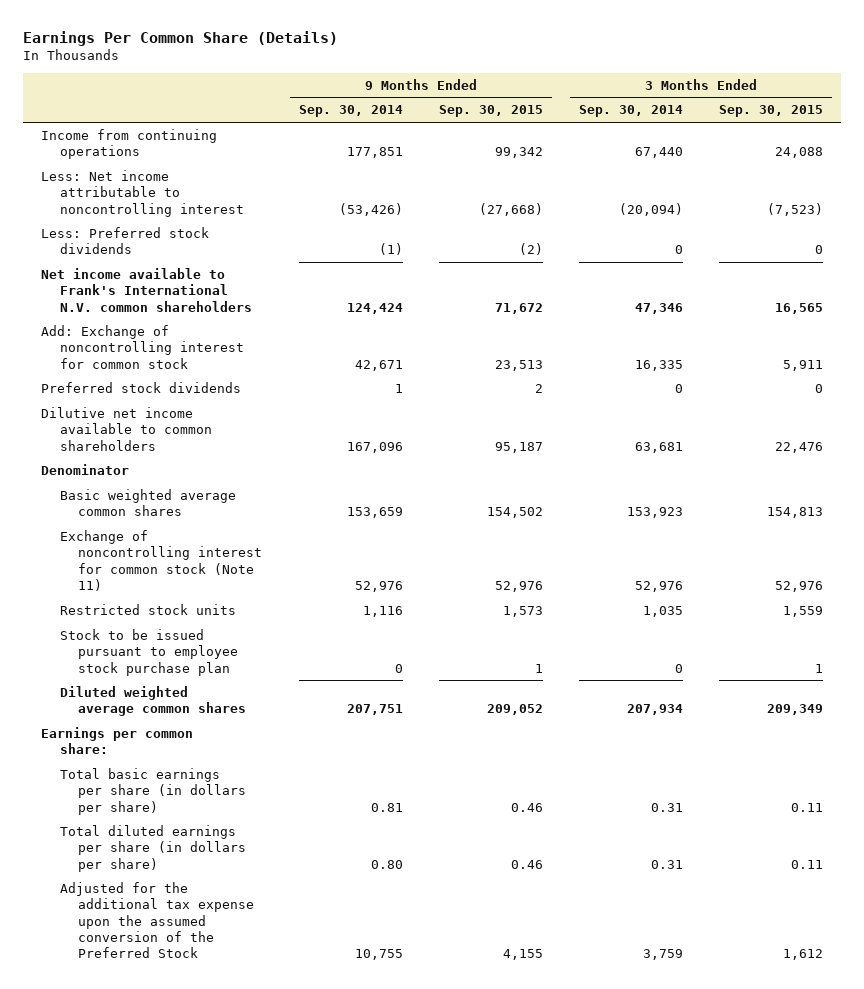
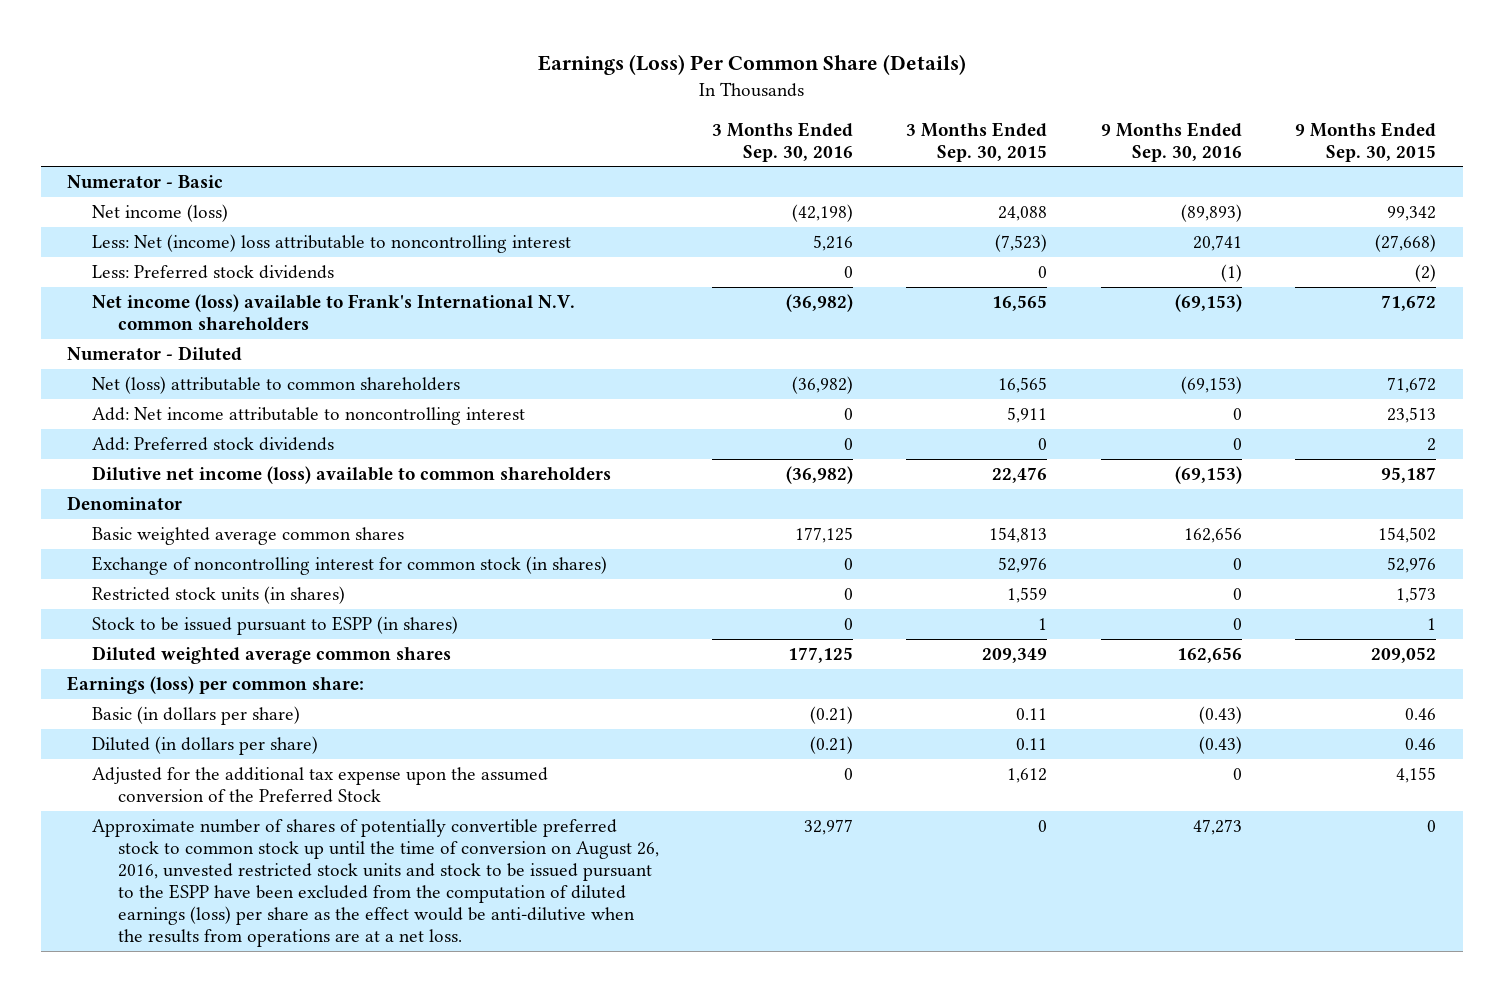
[23,31,339,47] Earnings Per Common Share (Details) -> [537,54,966,76] Earnings (Loss) Per Common Share (Details)
[298,105,403,118] Sep. 30, 2014 -> none
[578,105,683,118] Sep. 30, 2014 -> none
none -> [711,121,853,162] 3 Months Ended Sep. 30, 2016
none -> [1100,121,1242,162] 9 Months Ended Sep. 30, 2016
none -> [67,175,224,190] Numerator - Basic
[41,128,218,160] Income from continuing operations -> [92,204,229,223] Net income (loss)
[41,169,244,217] Less: Net income attributable to noncontrolling interest -> [92,234,572,254] Less: Net (income) loss attributable to noncontrolling interest
[41,267,252,312] Net income available to Frank's International N.V. common shareholders -> [92,294,576,332] Net income (loss) available to Frank's International N.V. common shareholders
none -> [67,346,243,362] Numerator - Diluted
none -> [92,376,461,395] Net (loss) attributable to common shareholders
[41,324,244,369] Add: Exchange of noncontrolling interest for common stock -> [92,407,526,426] Add: Net income attributable to noncontrolling interest
[41,381,242,393] Preferred stock dividends -> [92,437,335,452] Add: Preferred stock dividends
[41,406,212,451] Dilutive net income available to common shareholders -> [92,466,612,485] Dilutive net income (loss) available to common shareholders
[59,529,263,592] Exchange of noncontrolling interest for common stock (Note 11) -> [92,556,608,576] Exchange of noncontrolling interest for common stock (in shares)
[59,603,236,615] Restricted stock units -> [92,586,346,605] Restricted stock units (in shares)
[59,628,239,676] Stock to be issued pursuant to employee stock purchase plan -> [92,616,459,636] Stock to be issued pursuant to ESPP (in shares)
[41,726,194,755] Earnings per common share: -> [67,676,365,695] Earnings (loss) per common share:
[59,767,247,815] Total basic earnings per share (in dollars per share) -> [92,706,301,726] Basic (in dollars per share)
[59,824,247,872] Total diluted earnings per share (in dollars per share) -> [92,736,319,756] Diluted (in dollars per share)
none -> [92,819,659,947] Approximate number of shares of potentially convertible preferred stock to common stock up until the time of conversion on August 26, 2016, unvested restricted stock units and stock to be issued pursuant to the ESPP have been excluded from the computation of diluted earnings (loss) per share as the effect would be anti-dilutive when the results from operations are at a net loss.

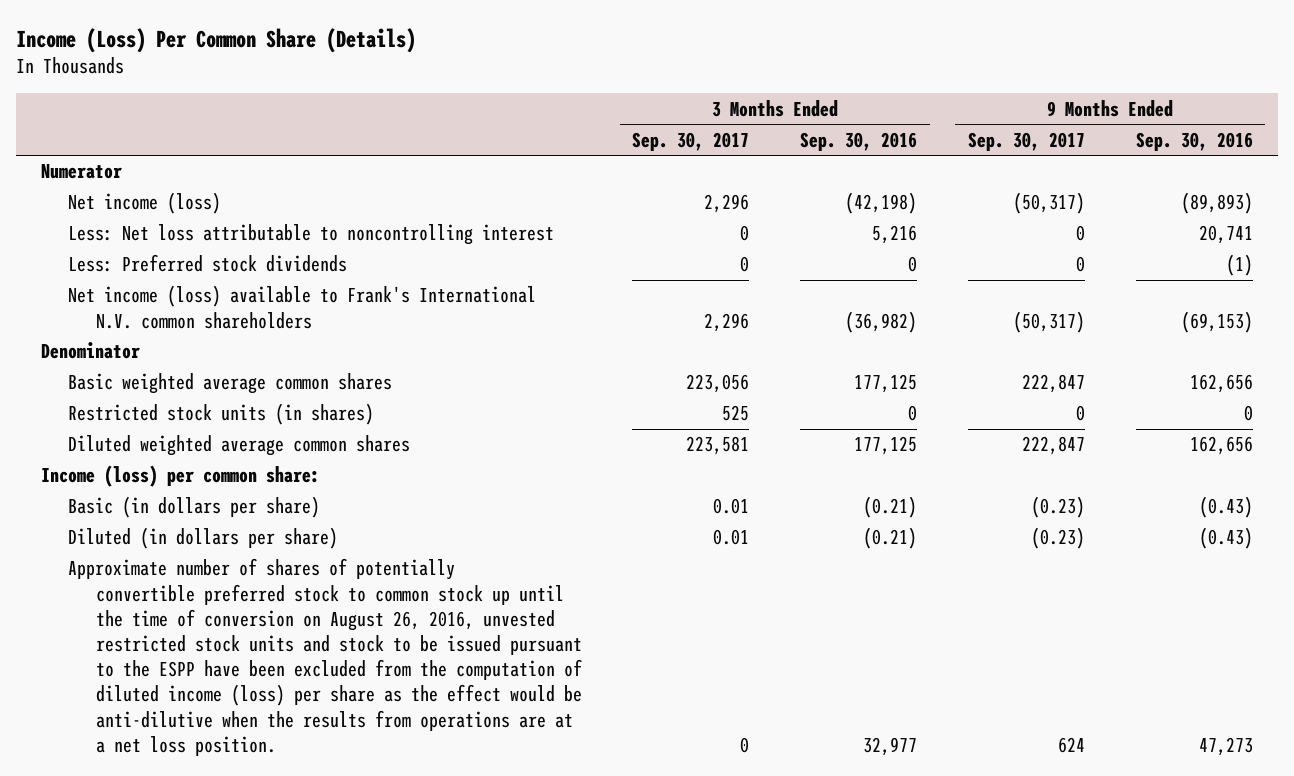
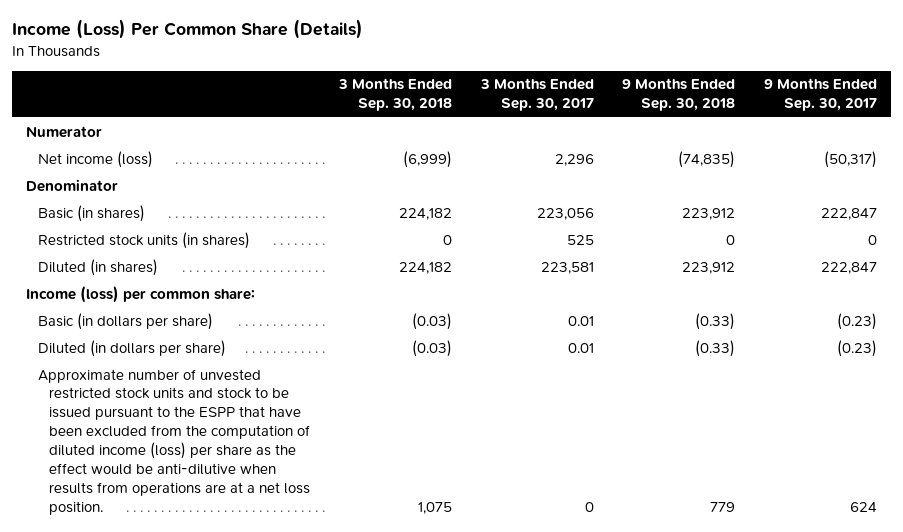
[800,131,918,151] Sep. 30, 2016 -> none
[1135,131,1253,151] Sep. 30, 2016 -> none
none -> [338,78,453,112] 3 Months Ended Sep. 30, 2018
none -> [622,78,736,112] 9 Months Ended Sep. 30, 2018
[68,224,555,246] Less: Net loss attributable to noncontrolling interest -> none
[68,254,348,273] Less: Preferred stock dividends -> none
[68,285,537,329] Net income (loss) available to Frank's International N.V. common shareholders -> none
[68,373,393,395] Basic weighted average common shares -> [37,204,145,222] Basic (in shares)
[68,435,411,457] Diluted weighted average common shares -> [37,258,158,276] Diluted (in shares)
[68,558,582,756] Approximate number of shares of potentially convertible preferred stock to common stock up until the time of conversion on August 26, 2016, unvested restricted stock units and stock to be issued pursuant to the ESPP have been excluded from the computation of diluted income (loss) per share as the effect would be anti-dilutive when the results from operations are at a net loss position. -> [37,368,311,515] Approximate number of unvested restricted stock units and stock to be issued pursuant to the ESPP that have been excluded from the computation of diluted income (loss) per share as the effect would be anti-dilutive when results from operations are at a net loss position.

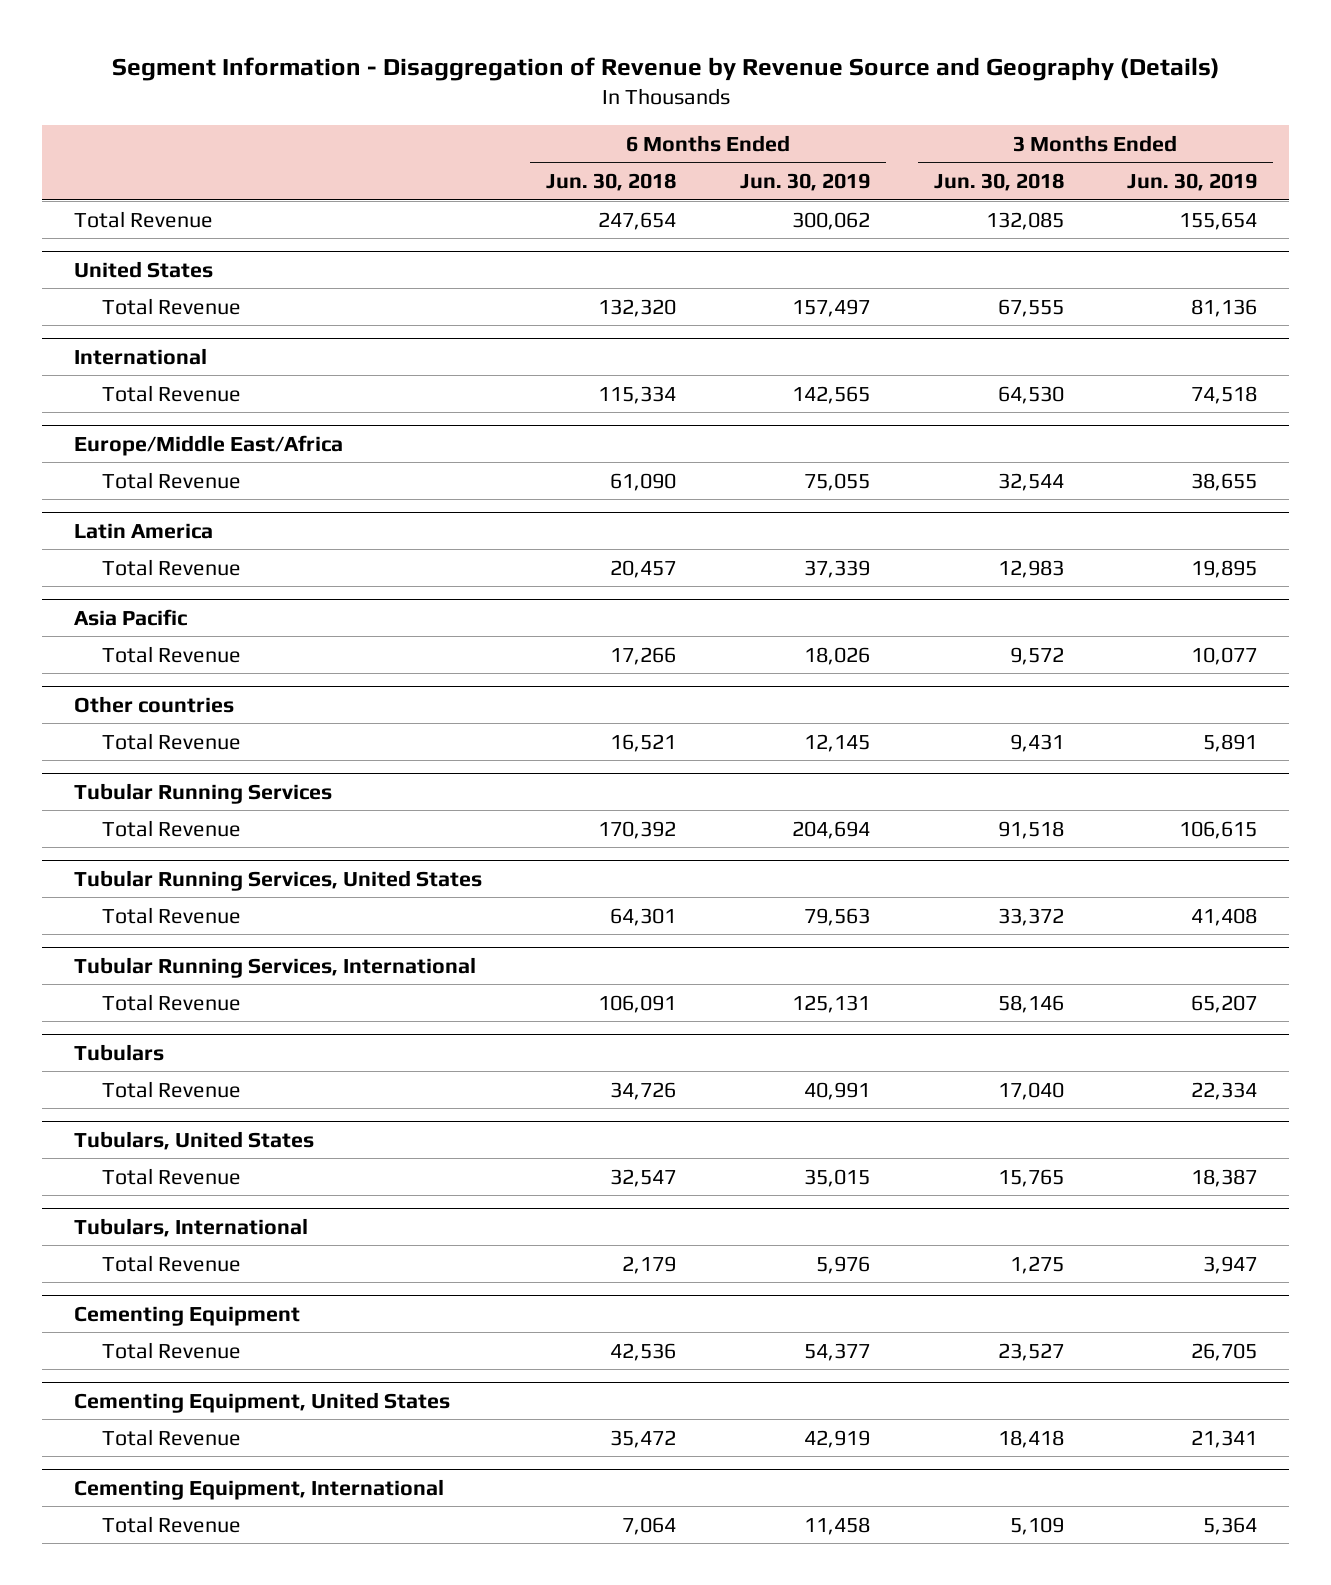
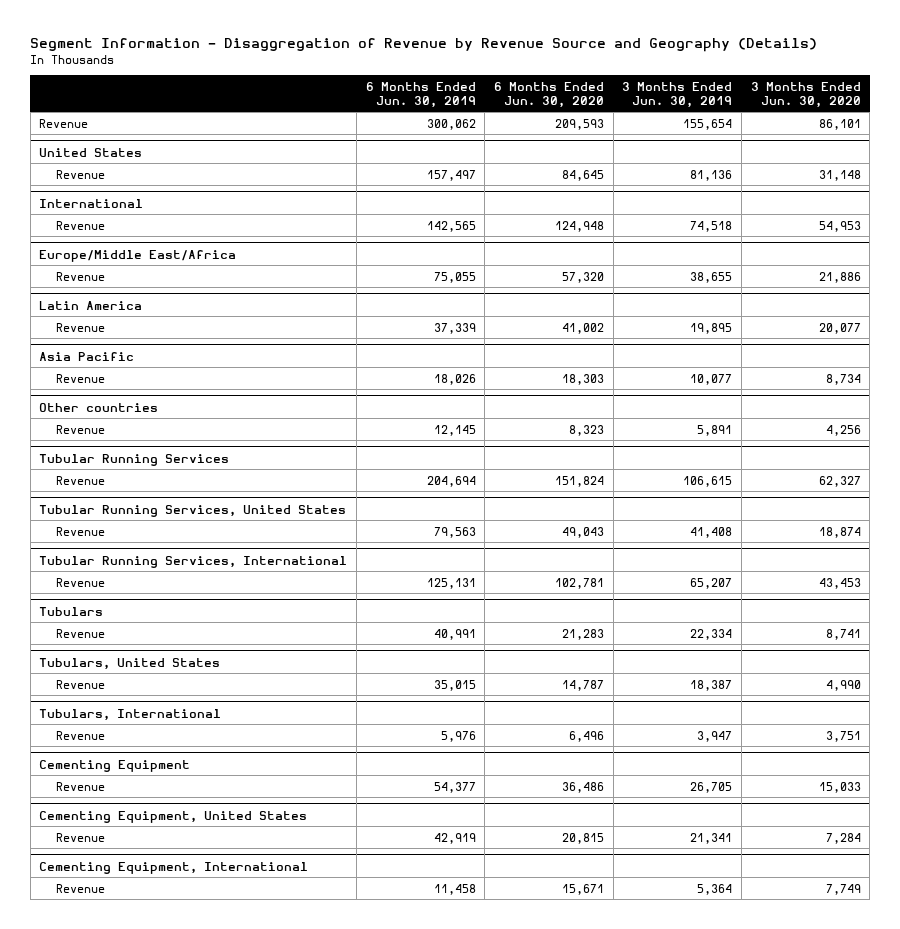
[545,173,676,192] Jun. 30, 2018 -> none
[933,173,1064,192] Jun. 30, 2018 -> none
none -> [493,81,604,108] 6 Months Ended Jun. 30, 2020
none -> [750,81,861,108] 3 Months Ended Jun. 30, 2020
[74,210,214,228] Total Revenue -> [39,118,89,128] Revenue
[102,297,242,315] Total Revenue -> [55,169,105,179] Revenue
[102,384,242,402] Total Revenue -> [55,220,105,230] Revenue
[102,471,242,489] Total Revenue -> [55,271,105,281] Revenue
[102,558,242,576] Total Revenue -> [55,322,105,332] Revenue
[102,645,242,663] Total Revenue -> [55,373,105,383] Revenue
[102,732,242,750] Total Revenue -> [55,424,105,434] Revenue
[102,819,242,837] Total Revenue -> [55,475,105,485] Revenue
[102,906,242,924] Total Revenue -> [55,526,105,536] Revenue
[102,993,242,1011] Total Revenue -> [55,577,105,587] Revenue
[102,1080,242,1098] Total Revenue -> [55,628,105,638] Revenue
[102,1167,242,1185] Total Revenue -> [55,679,105,689] Revenue
[102,1254,242,1272] Total Revenue -> [55,730,105,740] Revenue
[102,1341,242,1359] Total Revenue -> [55,781,105,791] Revenue
[102,1428,242,1446] Total Revenue -> [55,832,105,842] Revenue
[102,1515,242,1533] Total Revenue -> [55,883,105,893] Revenue

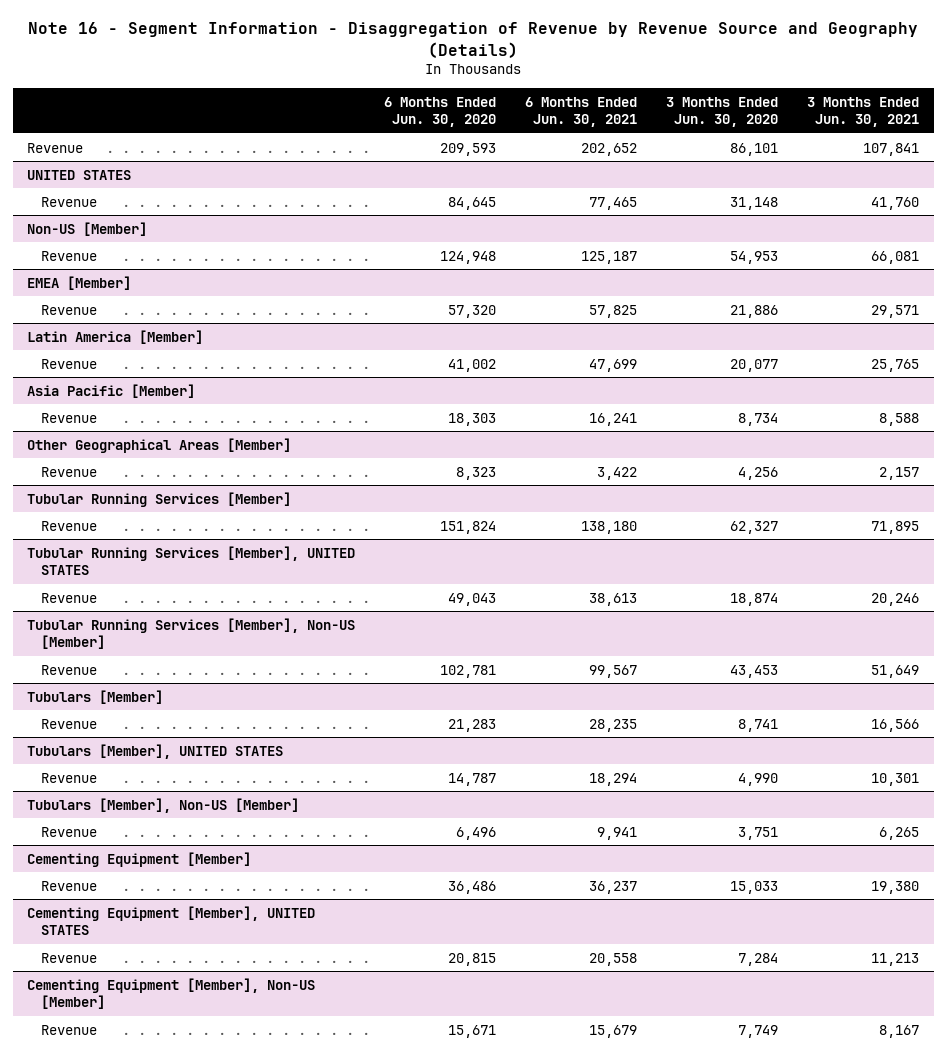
[30,38,818,53] Segment Information - Disaggregation of Revenue by Revenue Source and Geography (Details) -> [28,22,919,58] Note 16 - Segment Information - Disaggregation of Revenue by Revenue Source and Geography (Details)
[365,81,476,108] 6 Months Ended Jun. 30, 2019 -> none
[622,81,733,108] 3 Months Ended Jun. 30, 2019 -> none
none -> [525,96,638,128] 6 Months Ended Jun. 30, 2021
none -> [807,96,920,128] 3 Months Ended Jun. 30, 2021
[39,147,143,157] United States -> [27,169,132,180] UNITED STATES
[39,198,144,208] International -> [27,221,148,236] Non-US [Member]
[39,249,237,262] Europe/Middle East/Africa -> [27,275,132,290] EMEA [Member]
[39,300,143,310] Latin America -> [27,329,204,344] Latin America [Member]
[39,351,135,361] Asia Pacific -> [27,383,196,398] Asia Pacific [Member]
[39,402,159,412] Other countries -> [27,437,292,453] Other Geographical Areas [Member]
[39,453,230,466] Tubular Running Services -> [27,491,292,507] Tubular Running Services [Member]
[39,504,347,517] Tubular Running Services, United States -> [27,545,356,576] Tubular Running Services [Member], UNITED STATES
[39,555,348,568] Tubular Running Services, International -> none
none -> [27,617,356,650] Tubular Running Services [Member], Non-US [Member]
[39,606,104,616] Tubulars -> [27,689,164,704] Tubulars [Member]
[39,657,221,670] Tubulars, United States -> [27,743,284,759] Tubulars [Member], UNITED STATES
[39,708,222,721] Tubulars, International -> none
none -> [27,797,300,813] Tubulars [Member], Non-US [Member]
[39,759,191,772] Cementing Equipment -> [27,851,252,867] Cementing Equipment [Member]
[39,810,308,823] Cementing Equipment, United States -> [27,905,316,936] Cementing Equipment [Member], UNITED STATES
[39,861,309,874] Cementing Equipment, International -> none
none -> [27,977,316,1010] Cementing Equipment [Member], Non-US [Member]

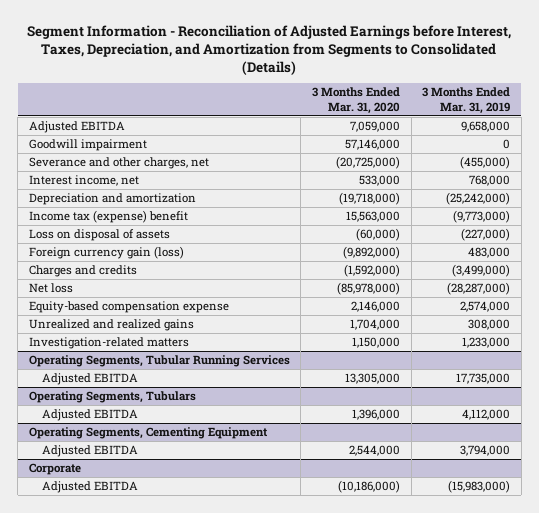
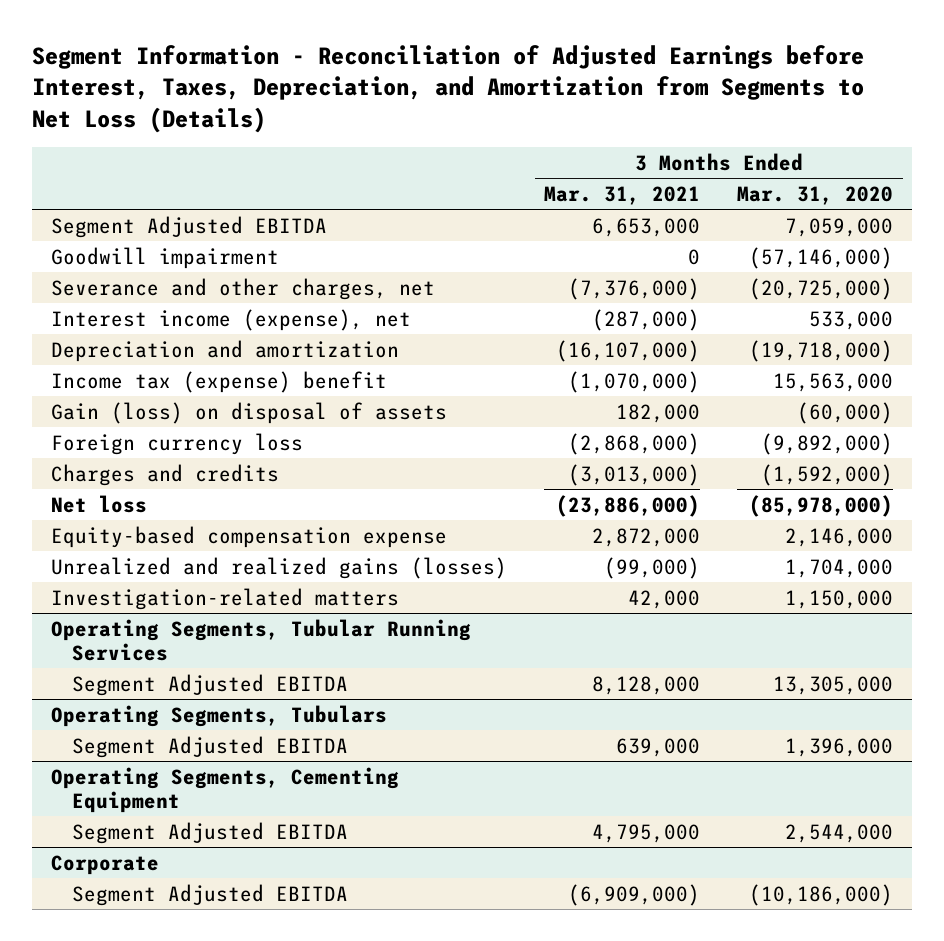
[27,24,512,75] Segment Information - Reconciliation of Adjusted Earnings before Interest, Taxes, Depreciation, and Amortization from Segments to Consolidated (Details) -> [32,44,865,133] Segment Information - Reconciliation of Adjusted Earnings before Interest, Taxes, Depreciation, and Amortization from Segments to Net Loss (Details)
[422,87,511,115] 3 Months Ended Mar. 31, 2019 -> none
none -> [544,185,701,205] Mar. 31, 2021
[28,121,125,134] Adjusted EBITDA -> [50,215,327,238] Segment Adjusted EBITDA
[344,139,400,151] 57,146,000 -> [749,246,894,269] (57,146,000)
[28,175,139,187] Interest income, net -> [50,308,411,331] Interest income (expense), net
[28,229,170,242] Loss on disposal of assets -> [50,401,447,424] Gain (loss) on disposal of assets
[28,246,184,260] Foreign currency gain (loss) -> [50,432,303,455] Foreign currency loss
[28,319,194,332] Unrealized and realized gains -> [50,556,507,579] Unrealized and realized gains (losses)
[41,373,138,386] Adjusted EBITDA -> [71,673,348,696] Segment Adjusted EBITDA
[41,409,138,422] Adjusted EBITDA -> [71,735,348,758] Segment Adjusted EBITDA
[41,445,138,458] Adjusted EBITDA -> [71,821,348,844] Segment Adjusted EBITDA
[41,481,138,494] Adjusted EBITDA -> [71,883,348,906] Segment Adjusted EBITDA

